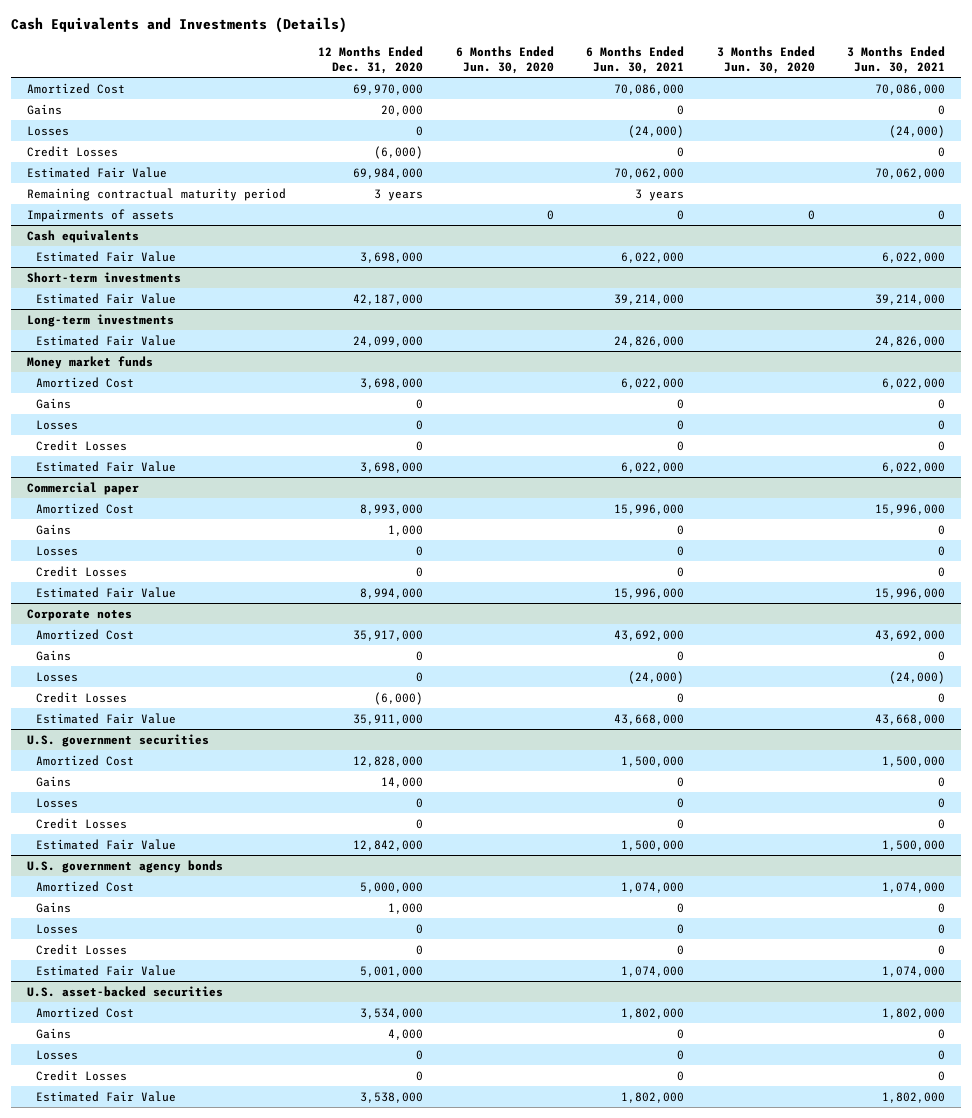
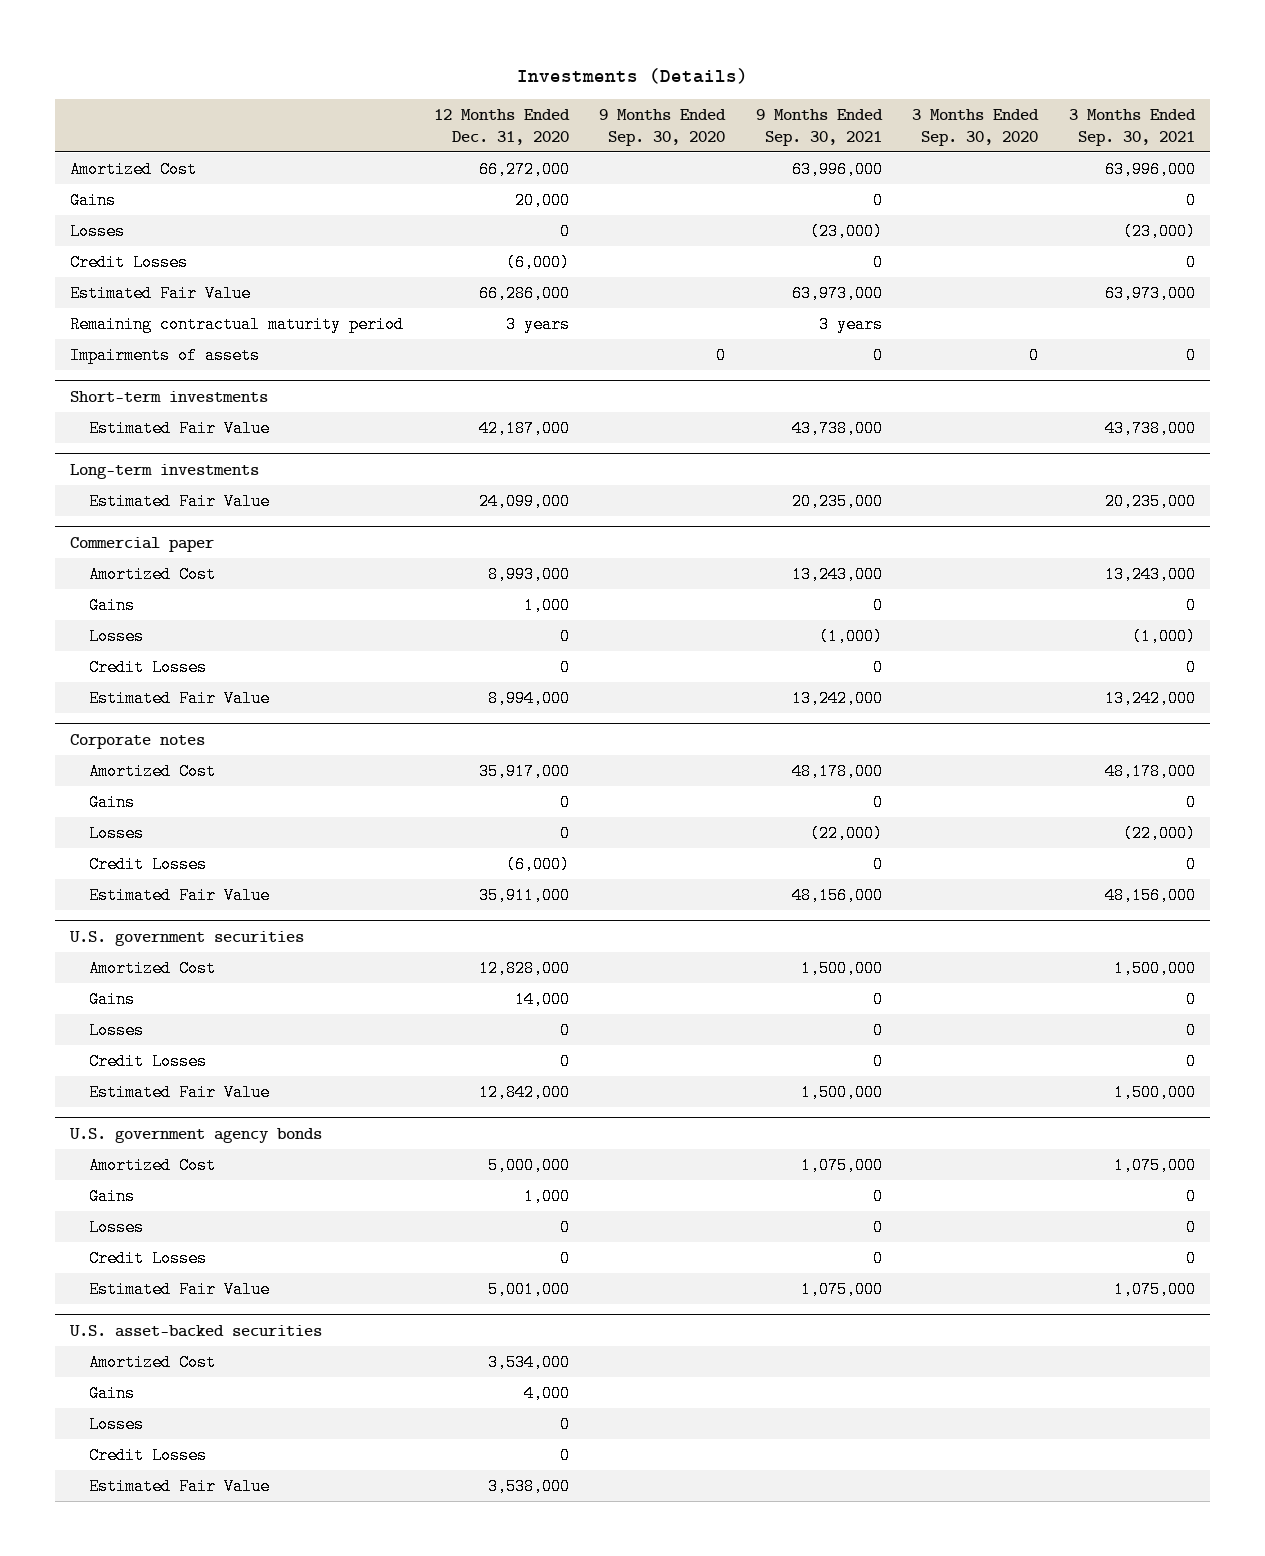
[10,17,347,34] Cash Equivalents and Investments (Details) -> [516,67,748,84] Investments (Details)
[455,46,554,74] 6 Months Ended Jun. 30, 2020 -> none
[586,46,685,74] 6 Months Ended Jun. 30, 2021 -> none
[716,46,815,74] 3 Months Ended Jun. 30, 2020 -> none
[847,46,946,74] 3 Months Ended Jun. 30, 2021 -> none
none -> [599,109,727,146] 9 Months Ended Sep. 30, 2020
none -> [755,109,883,146] 9 Months Ended Sep. 30, 2021
none -> [912,109,1040,146] 3 Months Ended Sep. 30, 2020
none -> [1069,109,1197,146] 3 Months Ended Sep. 30, 2021
[353,83,424,95] 69,970,000 -> [478,160,570,178] 66,272,000
[353,167,424,179] 69,984,000 -> [478,284,570,302] 66,286,000
[27,229,140,243] Cash equivalents -> none
[36,250,177,262] Estimated Fair Value -> none
[27,355,154,369] Money market funds -> none
[36,376,135,388] Amortized Cost -> none
[36,397,72,409] Gains -> none
[36,419,79,430] Losses -> none
[36,439,128,451] Credit Losses -> none
[36,460,177,472] Estimated Fair Value -> none

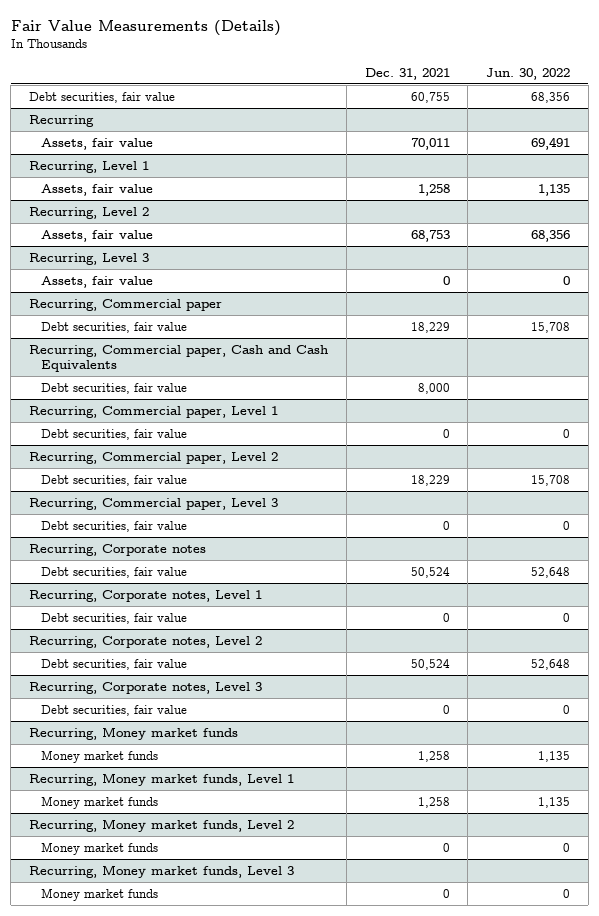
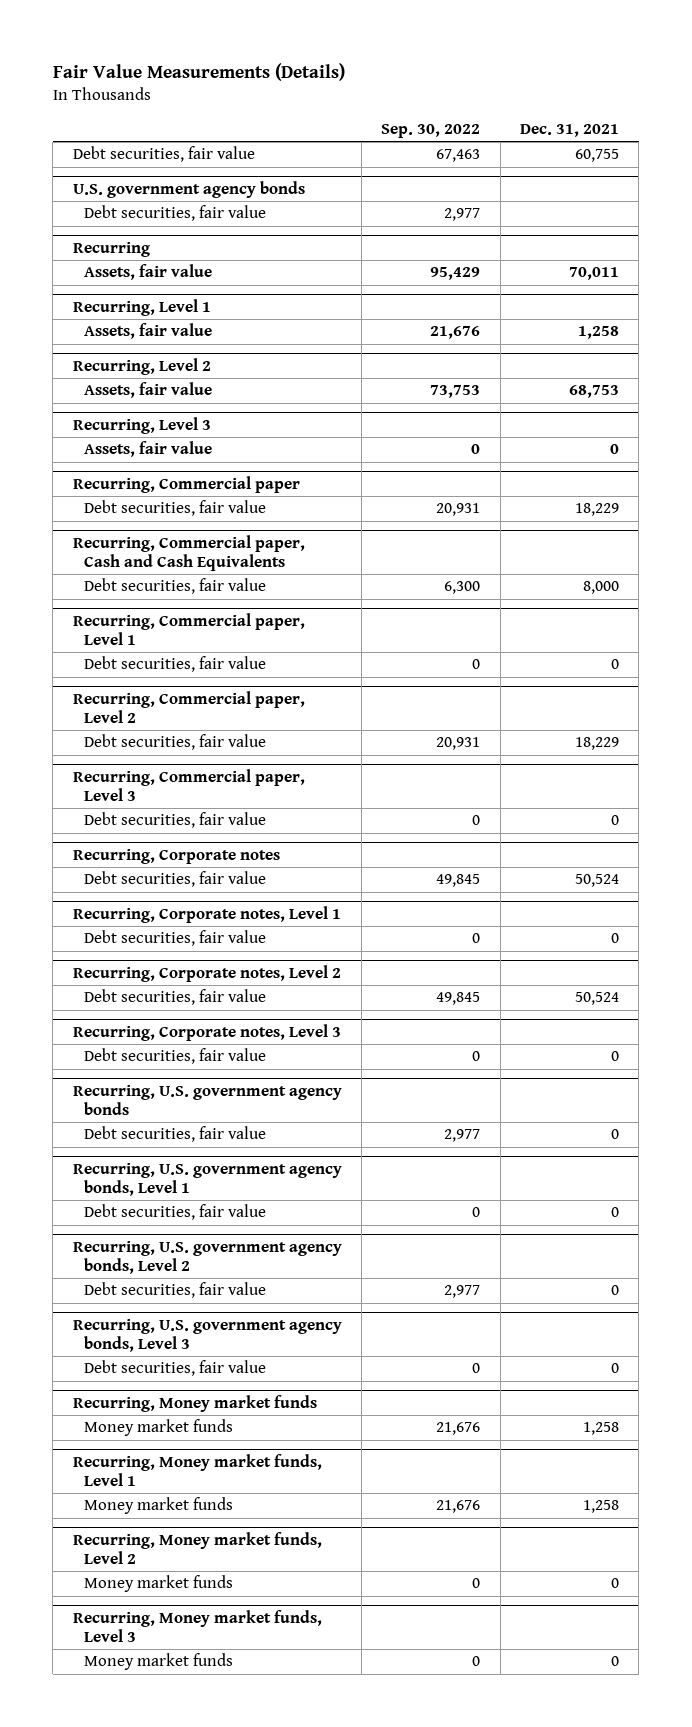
[485,67,570,80] Jun. 30, 2022 -> none
none -> [381,123,481,138] Sep. 30, 2022
none -> [72,180,305,198] U.S. government agency bonds
none -> [84,205,267,222] Debt securities, fair value
none -> [72,1084,342,1115] Recurring, U.S. government agency bonds
none -> [84,1126,267,1143] Debt securities, fair value
none -> [72,1162,342,1196] Recurring, U.S. government agency bonds, Level 1
none -> [84,1204,267,1221] Debt securities, fair value
none -> [72,1240,342,1274] Recurring, U.S. government agency bonds, Level 2
none -> [84,1282,267,1299] Debt securities, fair value
none -> [72,1318,342,1352] Recurring, U.S. government agency bonds, Level 3
none -> [84,1360,267,1377] Debt securities, fair value

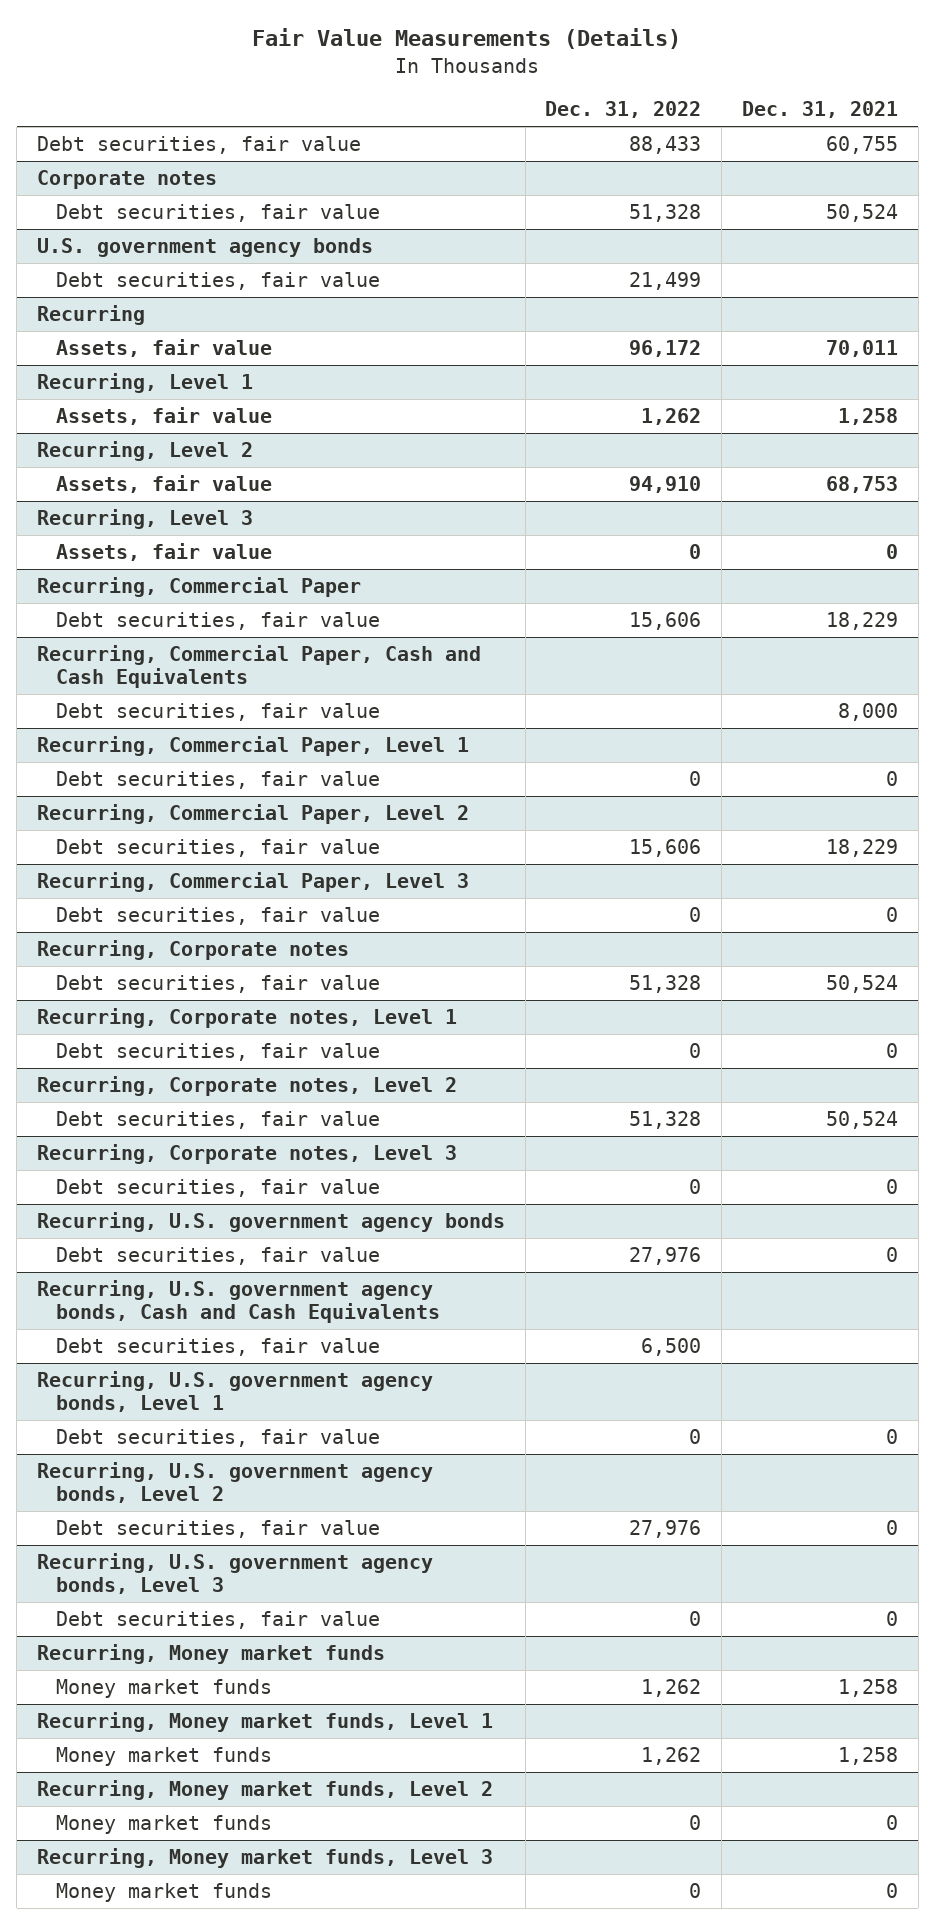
[381,123,481,138] Sep. 30, 2022 -> none
none -> [545,101,702,119] Dec. 31, 2022
none -> [36,170,217,190] Corporate notes
none -> [55,204,380,223] Debt securities, fair value
[72,475,300,493] Recurring, Commercial paper -> [36,577,361,598] Recurring, Commercial Paper
[72,534,305,571] Recurring, Commercial paper, Cash and Cash Equivalents -> [36,645,481,688] Recurring, Commercial Paper, Cash and Cash Equivalents
[72,612,305,645] Recurring, Commercial paper, Level 1 -> [36,736,469,757] Recurring, Commercial Paper, Level 1
[72,690,305,723] Recurring, Commercial paper, Level 2 -> [36,804,469,825] Recurring, Commercial Paper, Level 2
[72,768,305,801] Recurring, Commercial paper, Level 3 -> [36,872,469,893] Recurring, Commercial Paper, Level 3
none -> [36,1280,440,1323] Recurring, U.S. government agency bonds, Cash and Cash Equivalents
none -> [55,1338,380,1357] Debt securities, fair value

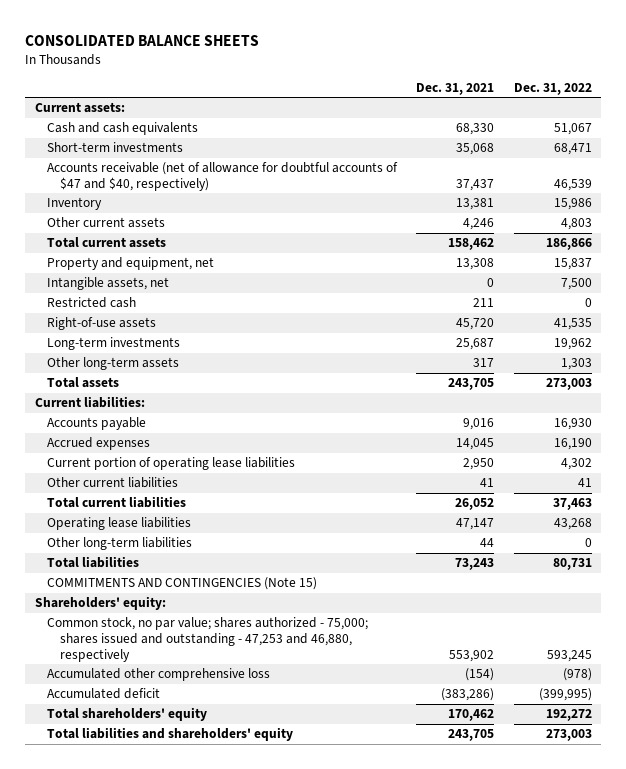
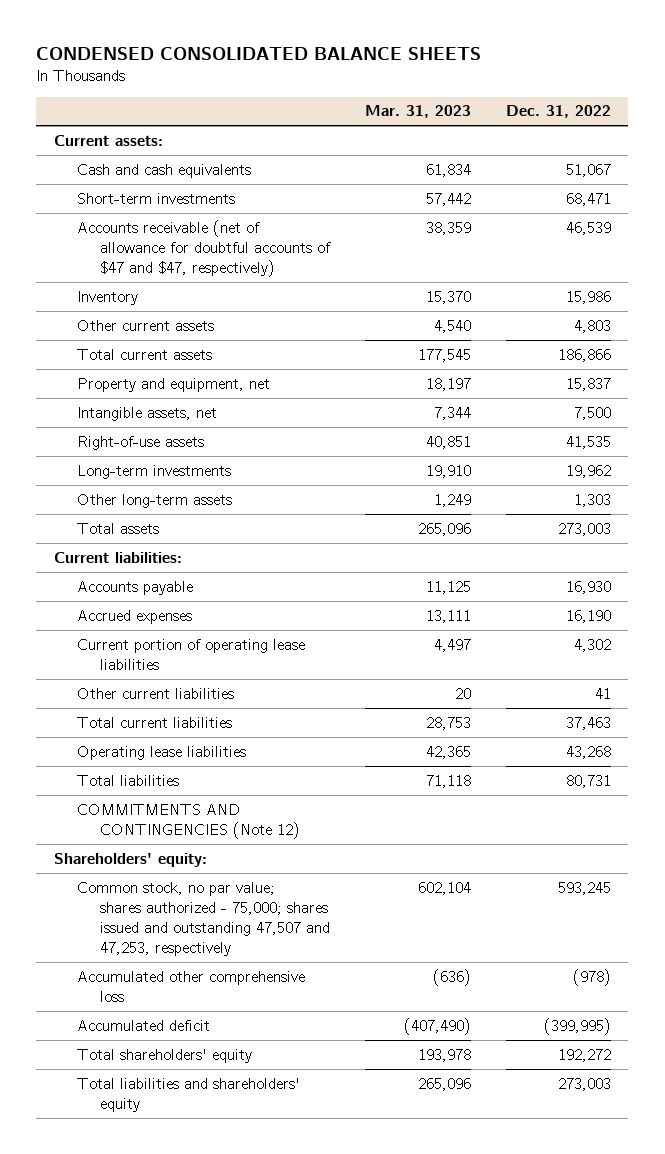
[25,34,260,46] CONSOLIDATED BALANCE SHEETS -> [36,47,482,61] CONDENSED CONSOLIDATED BALANCE SHEETS
[416,82,495,95] Dec. 31, 2021 -> none
none -> [364,105,471,119] Mar. 31, 2023
[47,162,399,191] Accounts receivable (net of allowance for doubtful accounts of $47 and $40, respectively) -> [76,219,331,277] Accounts receivable (net of allowance for doubtful accounts of $47 and $47, respectively)
[47,297,137,309] Restricted cash -> none
[47,537,193,551] Other long-term liabilities -> none
[47,577,318,591] COMMITMENTS AND CONTINGENCIES (Note 15) -> [76,803,300,839] COMMITMENTS AND CONTINGENCIES (Note 12)
[47,617,369,662] Common stock, no par value; shares authorized - 75,000; shares issued and outstanding - 47,253 and 46,880, respectively -> [76,881,330,956] Common stock, no par value; shares authorized - 75,000; shares issued and outstanding 47,507 and 47,253, respectively

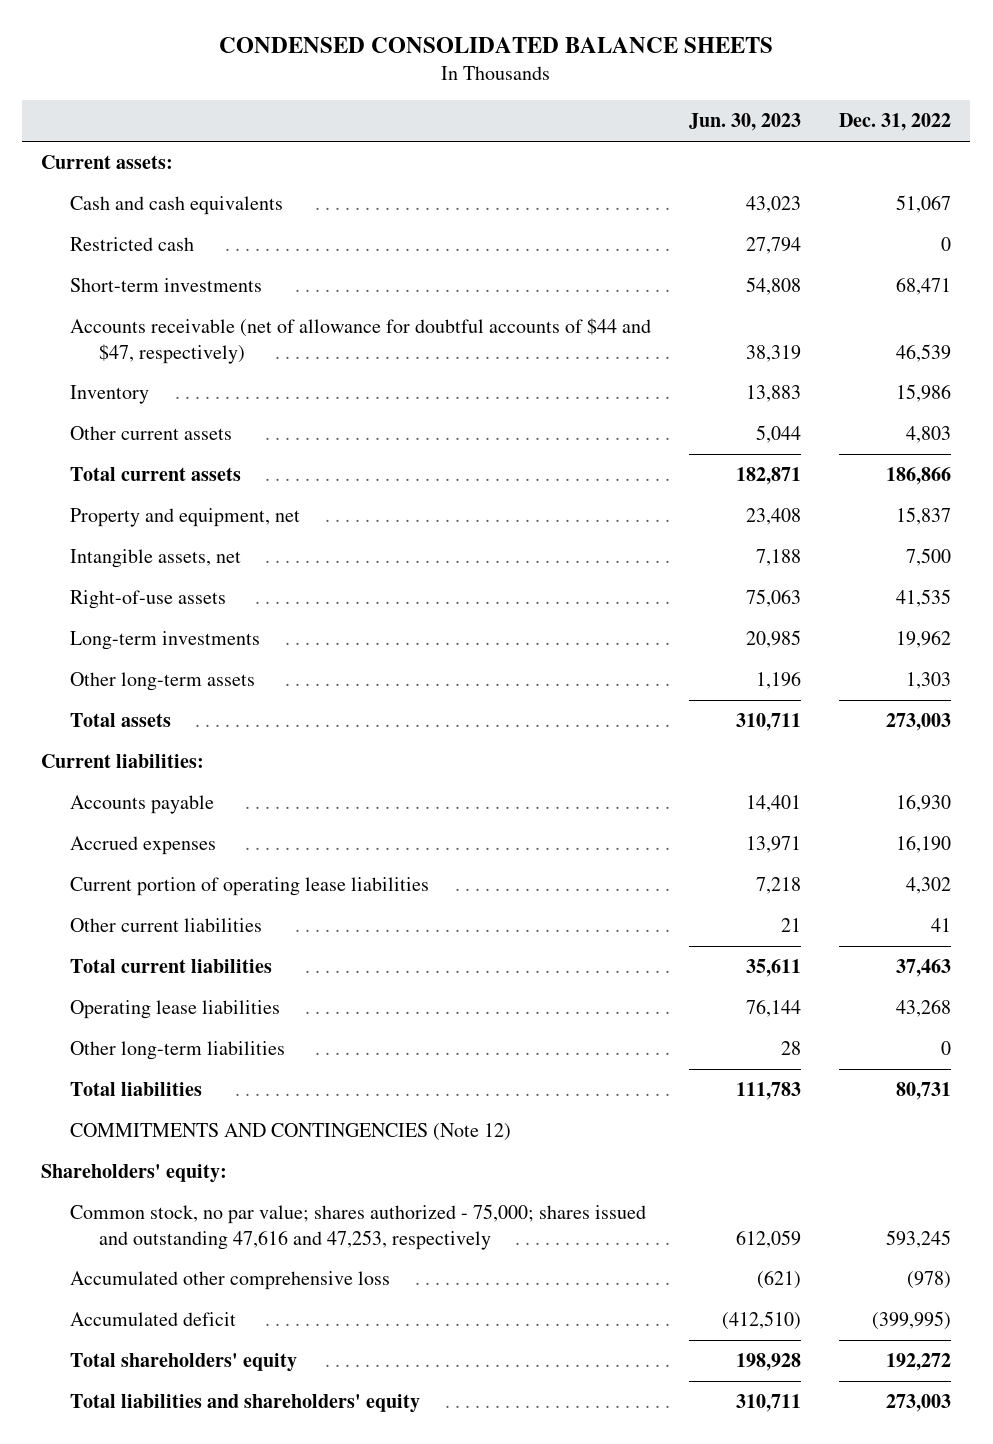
[364,105,471,119] Mar. 31, 2023 -> none
none -> [689,113,802,132] Jun. 30, 2023
none -> [70,236,195,251] Restricted cash
[76,219,331,277] Accounts receivable (net of allowance for doubtful accounts of $47 and $47, respectively) -> [70,317,652,364] Accounts receivable (net of allowance for doubtful accounts of $44 and $47, respectively)
none -> [70,1040,286,1060] Other long-term liabilities
[76,881,330,956] Common stock, no par value; shares authorized - 75,000; shares issued and outstanding 47,507 and 47,253, respectively -> [70,1203,647,1250] Common stock, no par value; shares authorized - 75,000; shares issued and outstanding 47,616 and 47,253, respectively

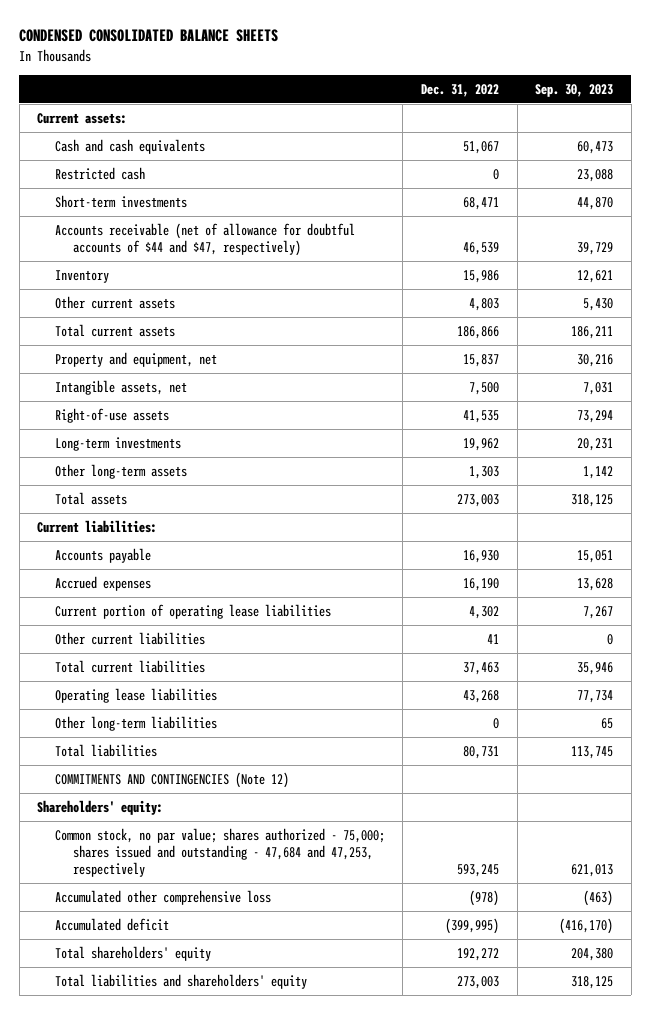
[689,113,802,132] Jun. 30, 2023 -> none
none -> [535,83,614,97] Sep. 30, 2023
[70,1203,647,1250] Common stock, no par value; shares authorized - 75,000; shares issued and outstanding 47,616 and 47,253, respectively -> [54,827,385,878] Common stock, no par value; shares authorized - 75,000; shares issued and outstanding - 47,684 and 47,253, respectively

